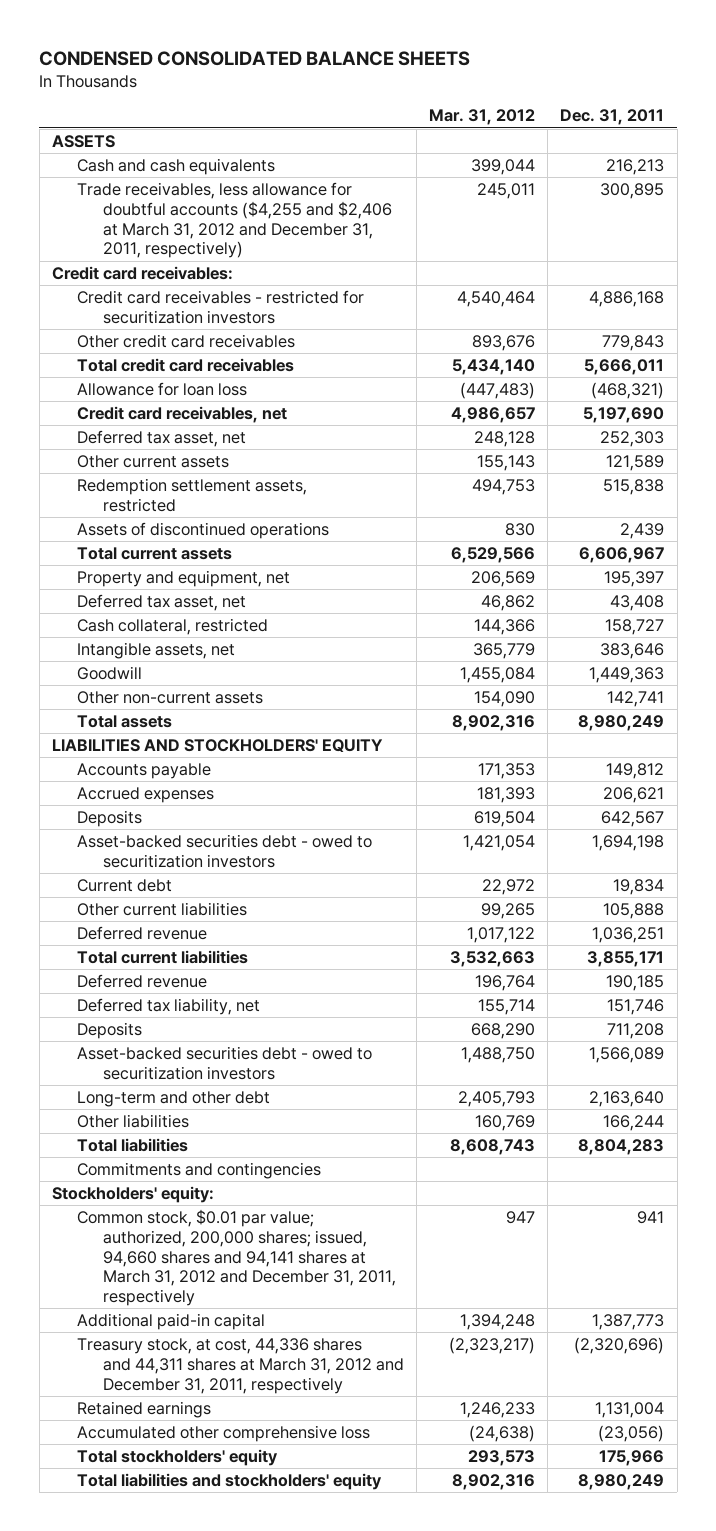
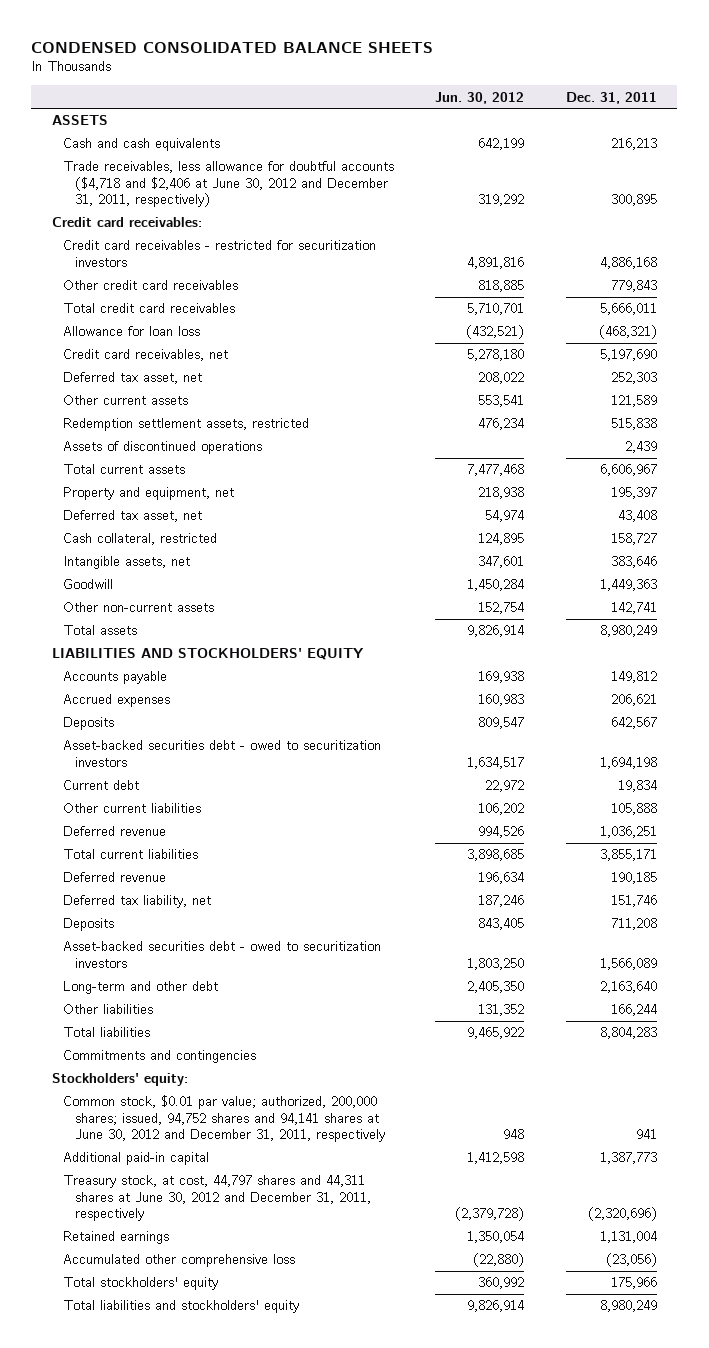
[429,109,536,126] Mar. 31, 2012 -> none
none -> [435,91,525,104] Jun. 30, 2012
[77,181,392,259] Trade receivables, less allowance for doubtful accounts ($4,255 and $2,406 at March 31, 2012 and December 31, 2011, respectively) -> [63,161,395,208] Trade receivables, less allowance for doubtful accounts ($4,718 and $2,406 at June 30, 2012 and December 31, 2011, respectively)
[77,1208,396,1307] Common stock, $0.01 par value; authorized, 200,000 shares; issued, 94,660 shares and 94,141 shares at March 31, 2012 and December 31, 2011, respectively -> [63,1095,385,1143] Common stock, $0.01 par value; authorized, 200,000 shares; issued, 94,752 shares and 94,141 shares at June 30, 2012 and December 31, 2011, respectively
[77,1337,404,1394] Treasury stock, at cost, 44,336 shares and 44,311 shares at March 31, 2012 and December 31, 2011, respectively -> [63,1175,371,1222] Treasury stock, at cost, 44,797 shares and 44,311 shares at June 30, 2012 and December 31, 2011, respectively

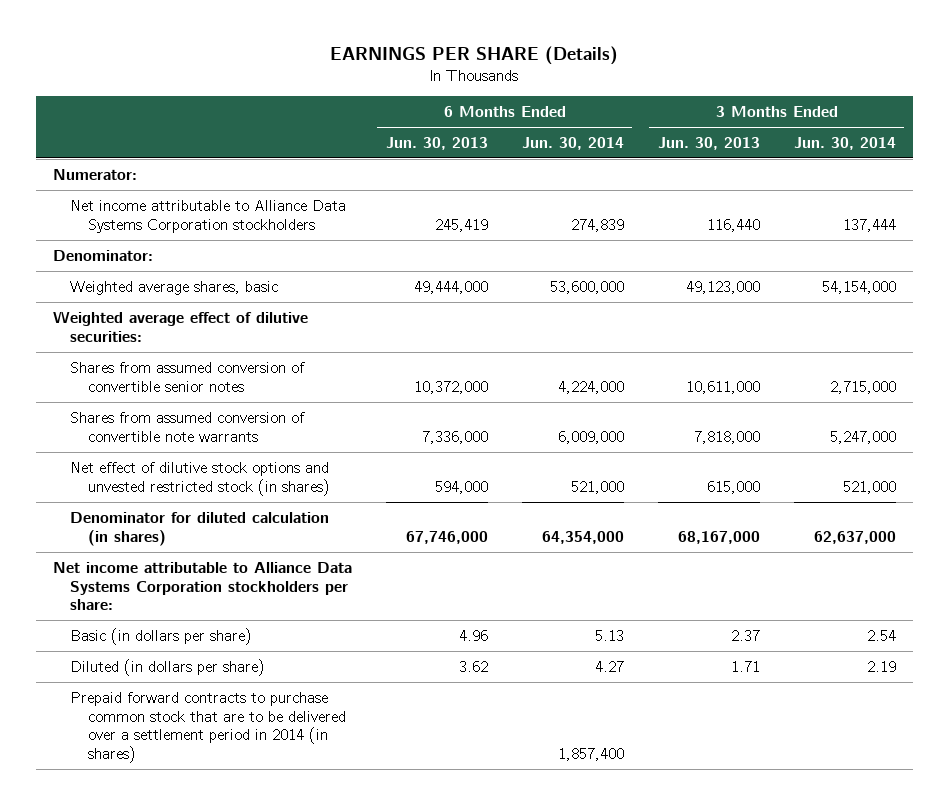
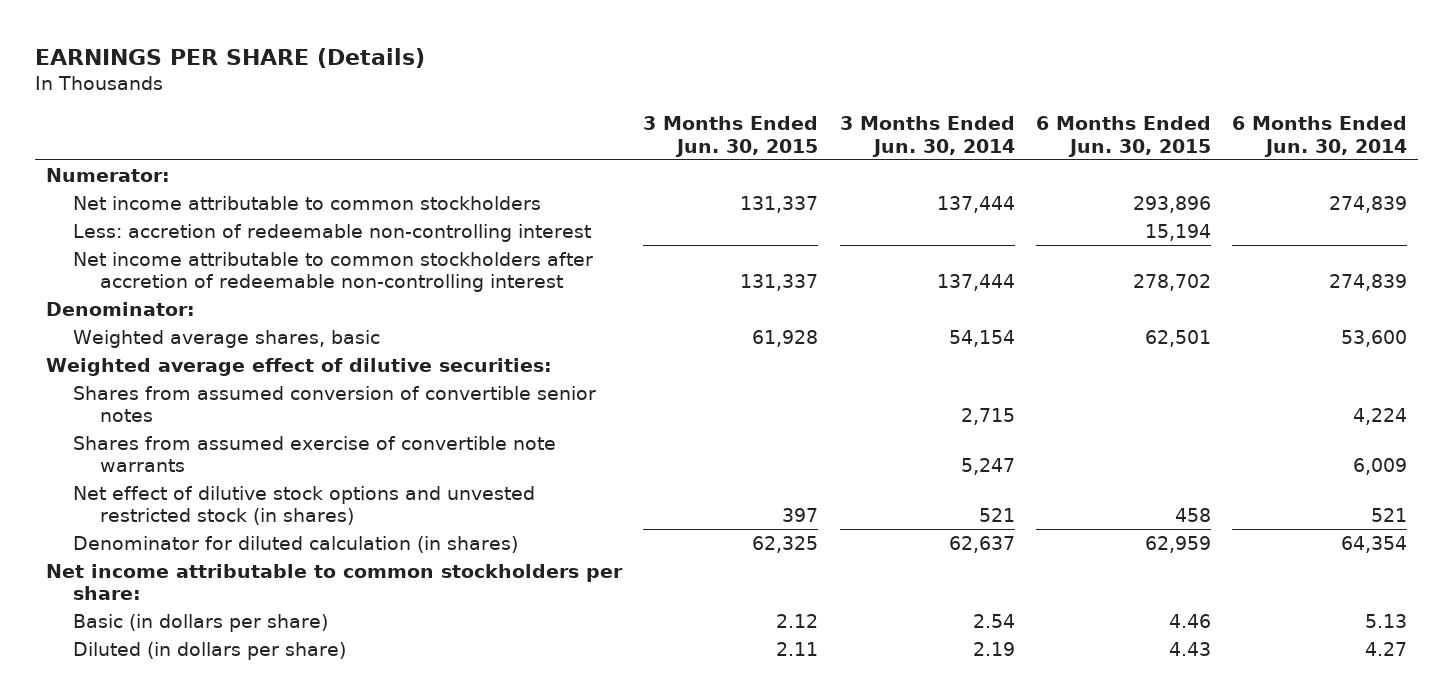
[385,136,488,150] Jun. 30, 2013 -> none
[657,136,760,150] Jun. 30, 2013 -> none
none -> [643,116,819,157] 3 Months Ended Jun. 30, 2015
none -> [1035,116,1211,157] 6 Months Ended Jun. 30, 2015
[70,199,347,233] Net income attributable to Alliance Data Systems Corporation stockholders -> [73,195,542,210] Net income attributable to common stockholders
none -> [73,223,592,242] Less: accretion of redeemable non-controlling interest
none -> [73,251,594,293] Net income attributable to common stockholders after accretion of redeemable non-controlling interest
[549,280,624,294] 53,600,000 -> [1341,329,1408,347] 53,600
[821,280,896,294] 54,154,000 -> [948,329,1015,347] 54,154
[557,380,624,394] 4,224,000 -> [1353,408,1408,426] 4,224
[829,380,896,394] 2,715,000 -> [960,408,1015,426] 2,715
[70,411,306,442] Shares from assumed conversion of convertible note warrants -> [73,435,557,473] Shares from assumed exercise of convertible note warrants
[557,430,624,444] 6,009,000 -> [1353,458,1408,476] 6,009
[829,430,896,444] 5,247,000 -> [960,458,1015,476] 5,247
[570,480,624,494] 521,000 -> [1371,508,1408,523] 521
[842,480,896,494] 521,000 -> [978,508,1015,523] 521
[541,530,624,544] 64,354,000 -> [1341,535,1408,553] 64,354
[813,530,896,544] 62,637,000 -> [948,535,1015,553] 62,637
[52,561,352,611] Net income attributable to Alliance Data Systems Corporation stockholders per share: -> [45,563,623,601] Net income attributable to common stockholders per share:
[70,691,347,764] Prepaid forward contracts to purchase common stock that are to be delivered over a settlement period in 2014 (in shares) -> none

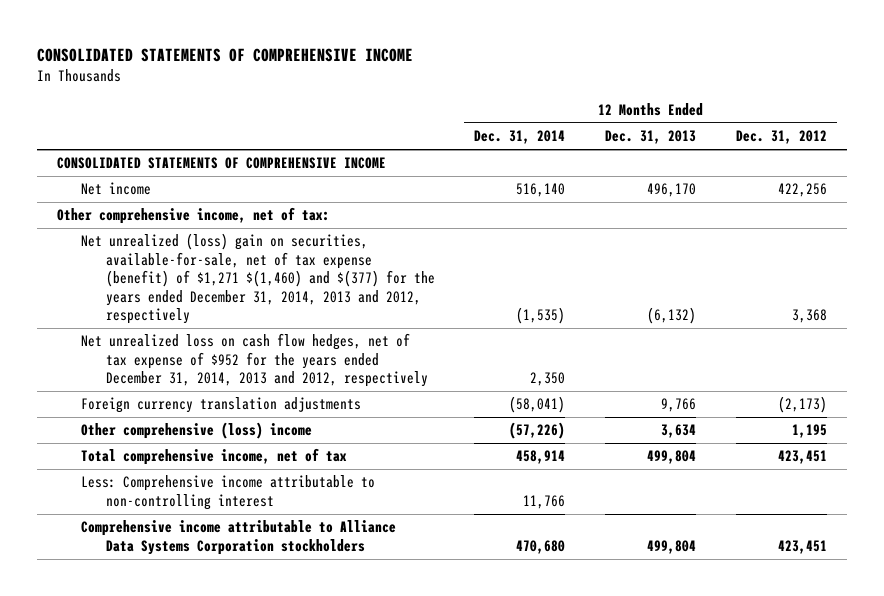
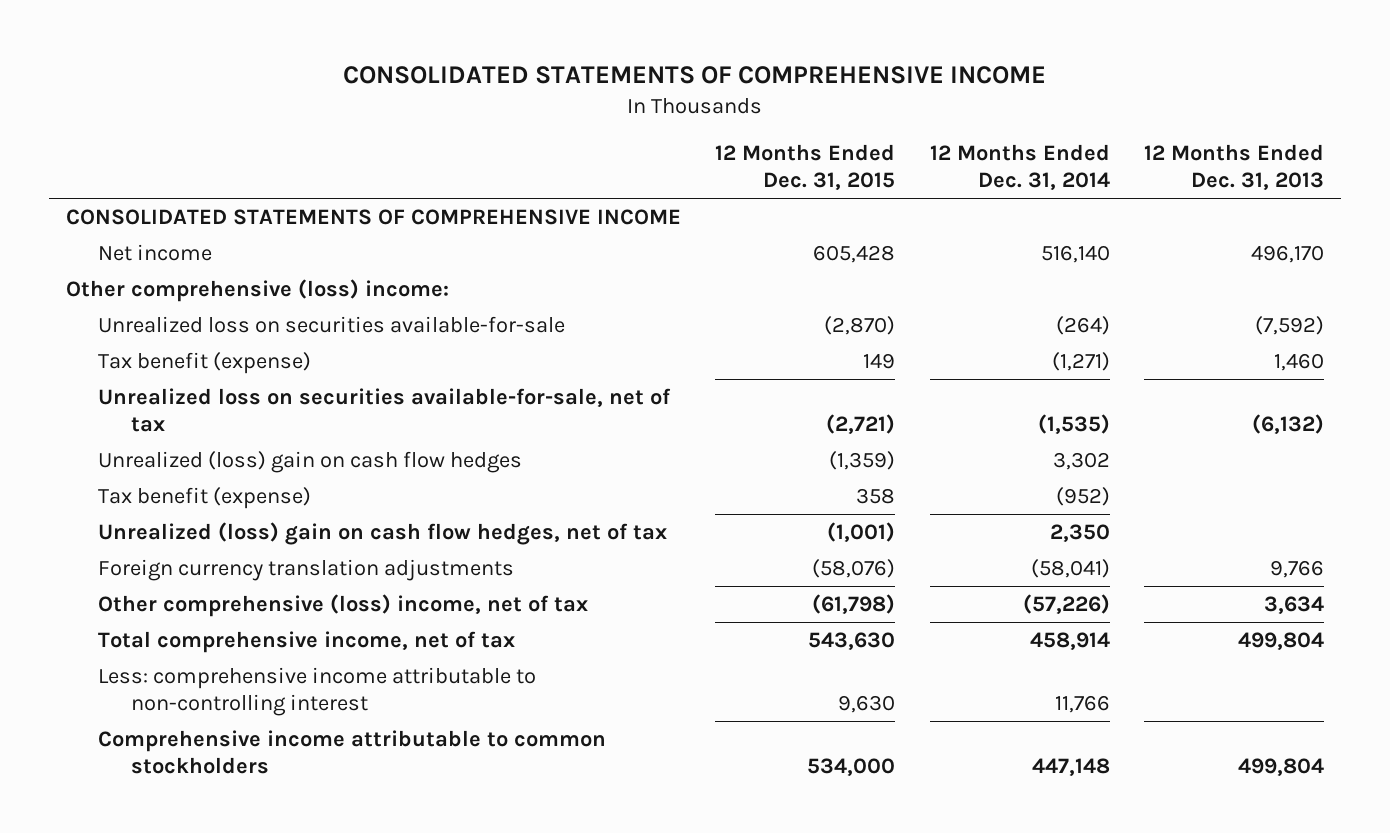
[735,130,827,145] Dec. 31, 2012 -> none
none -> [715,143,896,191] 12 Months Ended Dec. 31, 2015
[57,207,331,225] Other comprehensive income, net of tax: -> [65,278,449,302] Other comprehensive (loss) income:
none -> [98,315,566,333] Unrealized loss on securities available-for-sale
none -> [98,351,312,374] Tax benefit (expense)
[81,233,435,325] Net unrealized (loss) gain on securities, available-for-sale, net of tax expense (benefit) of $1,271 $(1,460) and $(377) for the years ended December 31, 2014, 2013 and 2012, respectively -> [98,387,672,433] Unrealized loss on securities available-for-sale, net of tax
none -> [98,450,523,473] Unrealized (loss) gain on cash flow hedges
none -> [98,486,312,509] Tax benefit (expense)
[81,333,428,388] Net unrealized loss on cash flow hedges, net of tax expense of $952 for the years ended December 31, 2014, 2013 and 2012, respectively -> [98,521,668,545] Unrealized (loss) gain on cash flow hedges, net of tax
[81,422,313,440] Other comprehensive (loss) income -> [98,593,589,617] Other comprehensive (loss) income, net of tax
[81,475,376,510] Less: Comprehensive income attributable to non-controlling interest -> [98,666,537,717] Less: comprehensive income attributable to non-controlling interest
[81,520,397,555] Comprehensive income attributable to Alliance Data Systems Corporation stockholders -> [98,729,607,775] Comprehensive income attributable to common stockholders
[516,539,566,554] 470,680 -> [1031,758,1110,777] 447,148

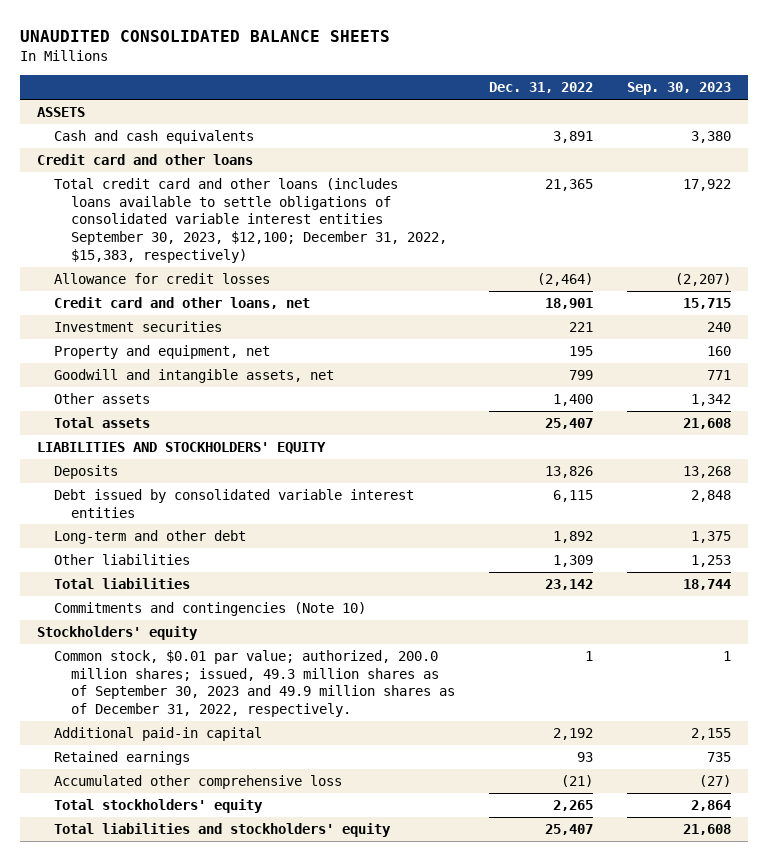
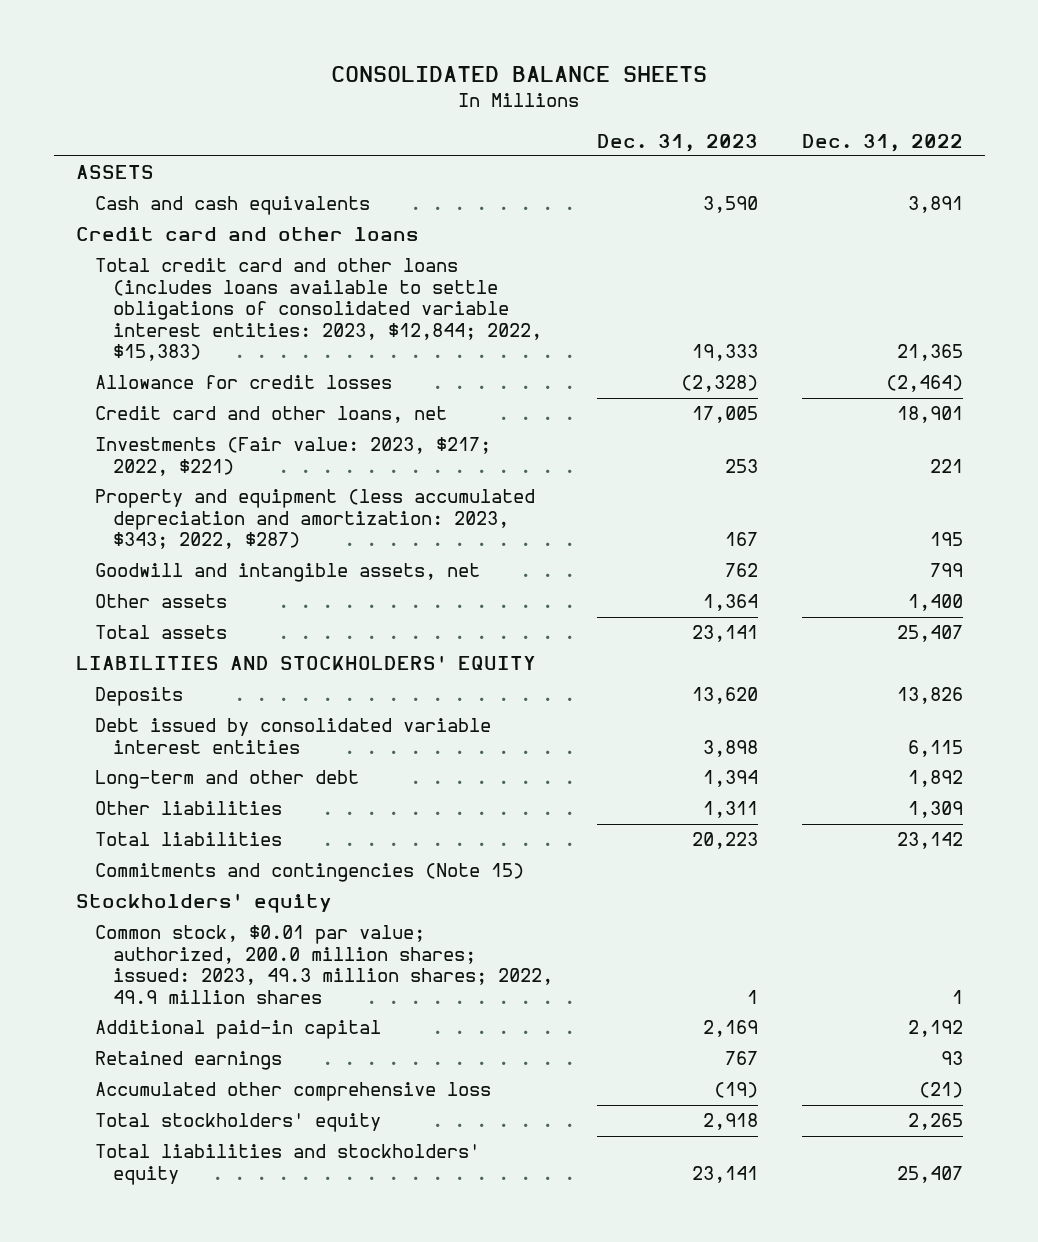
[20,30,391,43] UNAUDITED CONSOLIDATED BALANCE SHEETS -> [331,66,708,83] CONSOLIDATED BALANCE SHEETS
[627,82,732,96] Sep. 30, 2023 -> none
none -> [597,133,759,152] Dec. 31, 2023
[54,178,448,263] Total credit card and other loans (includes loans available to settle obligations of consolidated variable interest entities September 30, 2023, $12,100; December 31, 2022, $15,383, respectively) -> [94,258,543,362] Total credit card and other loans (includes loans available to settle obligations of consolidated variable interest entities: 2023, $12,844; 2022, $15,383)
[54,321,223,333] Investment securities -> [94,437,491,476] Investments (Fair value: 2023, $217; 2022, $221)
[54,345,271,360] Property and equipment, net -> [94,489,535,550] Property and equipment (less accumulated depreciation and amortization: 2023, $343; 2022, $287)
[54,602,367,617] Commitments and contingencies (Note 10) -> [94,863,524,883] Commitments and contingencies (Note 15)
[54,650,456,718] Common stock, $0.01 par value; authorized, 200.0 million shares; issued, 49.3 million shares as of September 30, 2023 and 49.9 million shares as of December 31, 2022, respectively. -> [94,925,554,1004] Common stock, $0.01 par value; authorized, 200.0 million shares; issued: 2023, 49.3 million shares; 2022, 49.9 million shares

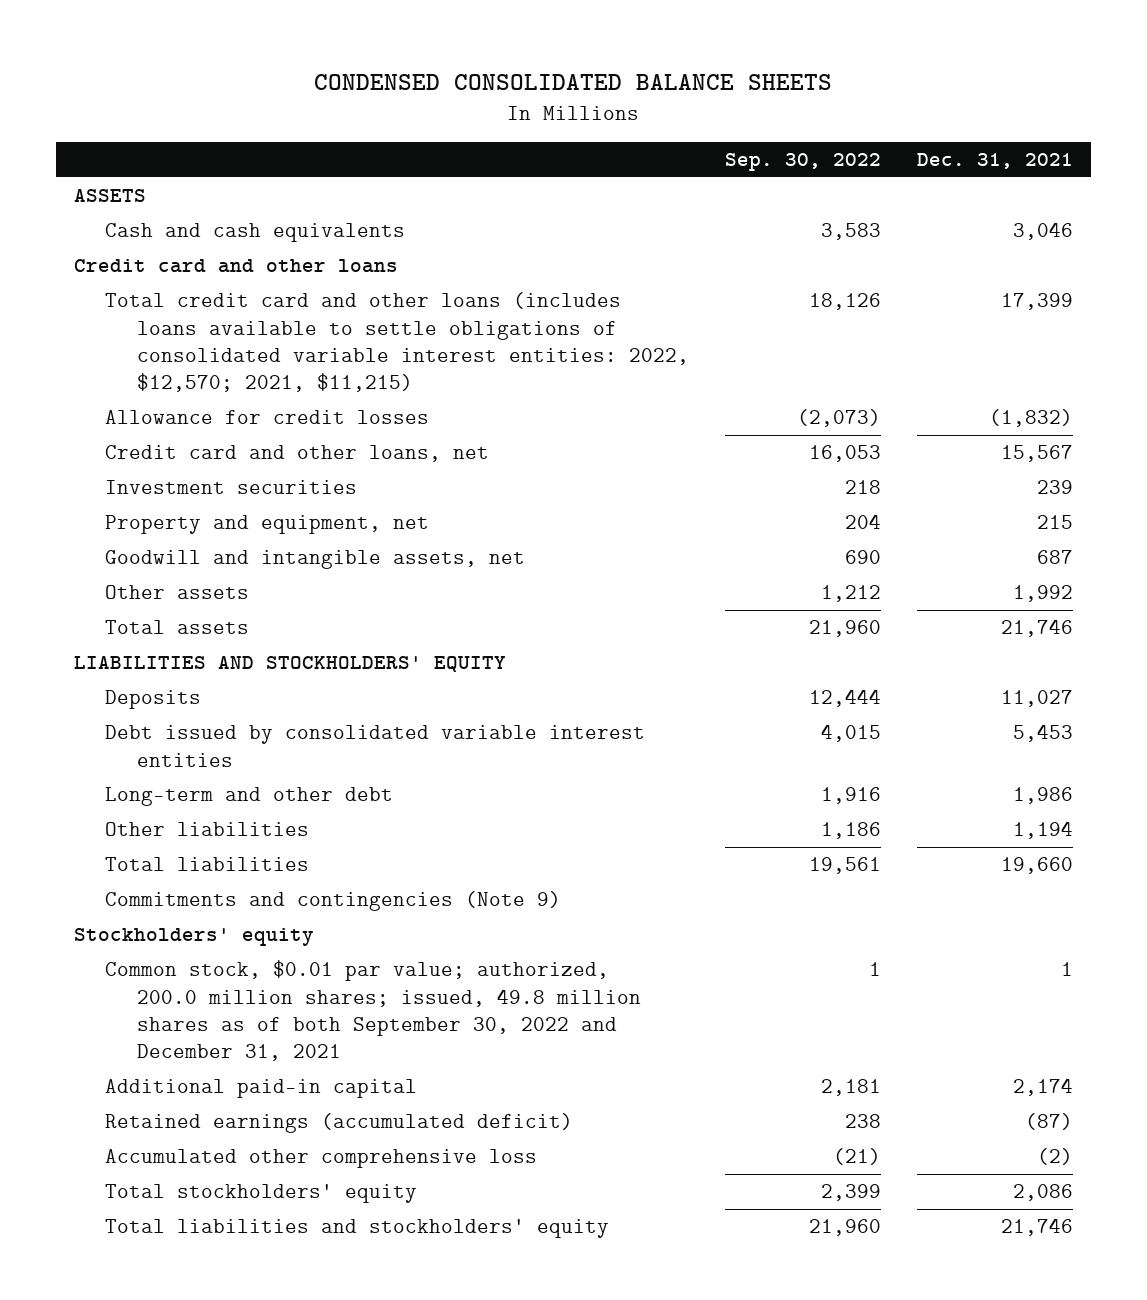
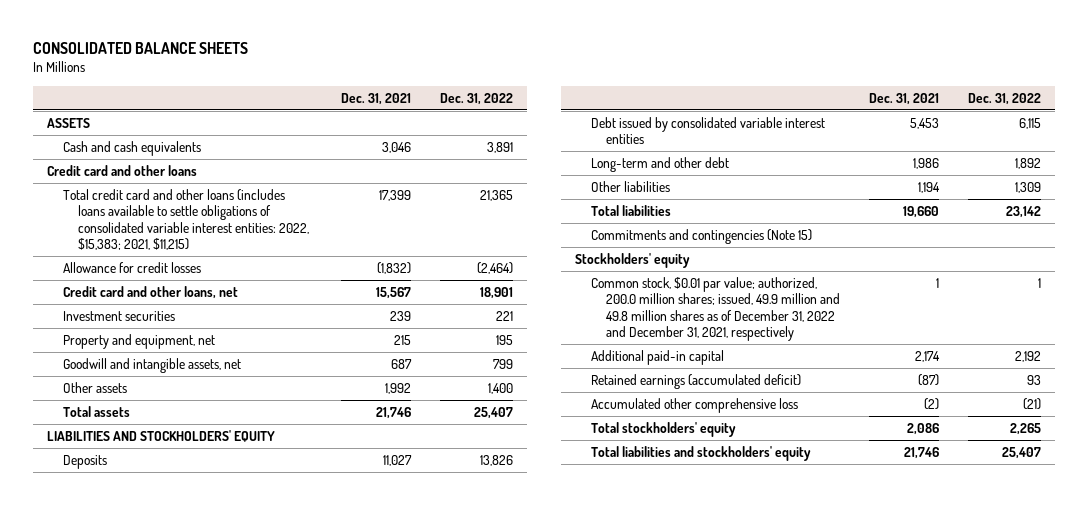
[314,74,833,91] CONDENSED CONSOLIDATED BALANCE SHEETS -> [32,42,248,55] CONSOLIDATED BALANCE SHEETS
[725,153,882,172] Sep. 30, 2022 -> none
none -> [439,92,513,105] Dec. 31, 2022
[105,292,690,393] Total credit card and other loans (includes loans available to settle obligations of consolidated variable interest entities: 2022, $12,570; 2021, $11,215) -> [62,188,310,250] Total credit card and other loans (includes loans available to settle obligations of consolidated variable interest entities: 2022, $15,383; 2021, $11,215)
[105,891,562,912] Commitments and contingencies (Note 9) -> [590,228,812,244] Commitments and contingencies (Note 15)
[105,960,642,1062] Common stock, $0.01 par value; authorized, 200.0 million shares; issued, 49.8 million shares as of both September 30, 2022 and December 31, 2021 -> [590,276,841,341] Common stock, $0.01 par value; authorized, 200.0 million shares; issued, 49.9 million and 49.8 million shares as of December 31, 2022 and December 31, 2021, respectively

